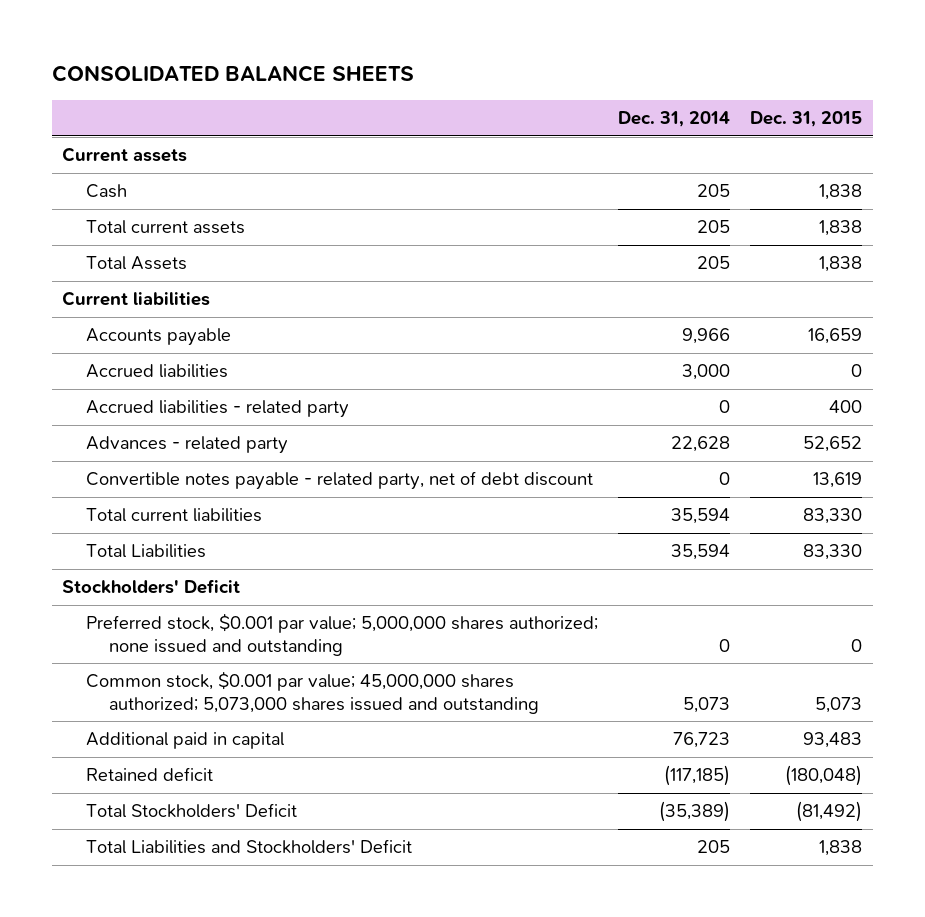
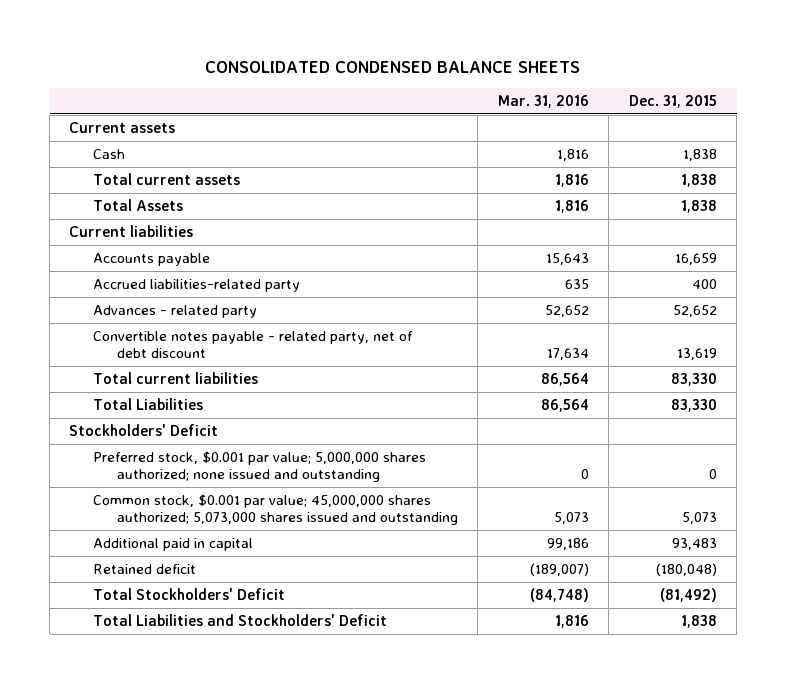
[52,65,415,83] CONSOLIDATED BALANCE SHEETS -> [205,60,581,73] CONSOLIDATED CONDENSED BALANCE SHEETS
[618,110,731,127] Dec. 31, 2014 -> none
none -> [497,95,589,109] Mar. 31, 2016
[85,364,228,379] Accrued liabilities -> none
[85,400,349,419] Accrued liabilities - related party -> [93,279,301,293] Accrued liabilities-related party

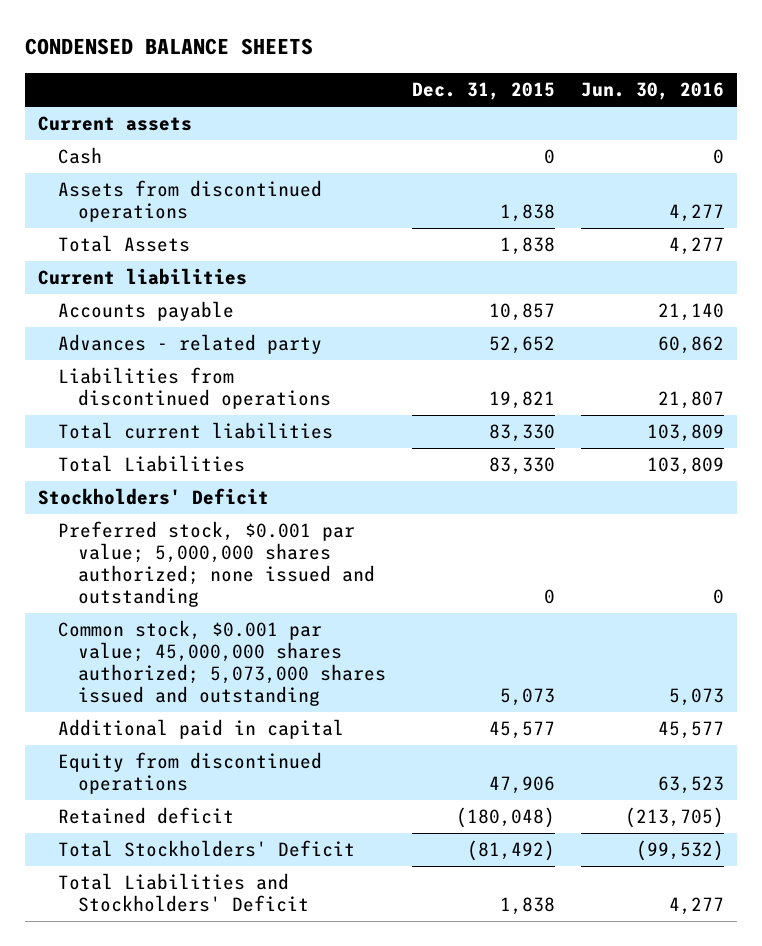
[205,60,581,73] CONSOLIDATED CONDENSED BALANCE SHEETS -> [25,38,314,56] CONDENSED BALANCE SHEETS
[497,95,589,109] Mar. 31, 2016 -> none
none -> [580,82,724,101] Jun. 30, 2016
[682,149,717,162] 1,838 -> [543,149,555,165] 0
[93,173,241,186] Total current assets -> [57,180,322,222] Assets from discontinued operations
[93,279,301,293] Accrued liabilities-related party -> none
[674,253,717,266] 16,659 -> [488,303,555,322] 10,857
[93,331,414,359] Convertible notes payable - related party, net of debt discount -> none
none -> [57,367,331,409] Liabilities from discontinued operations
[671,538,717,551] 93,483 -> [488,721,555,740] 45,577
none -> [57,752,322,794] Equity from discontinued operations

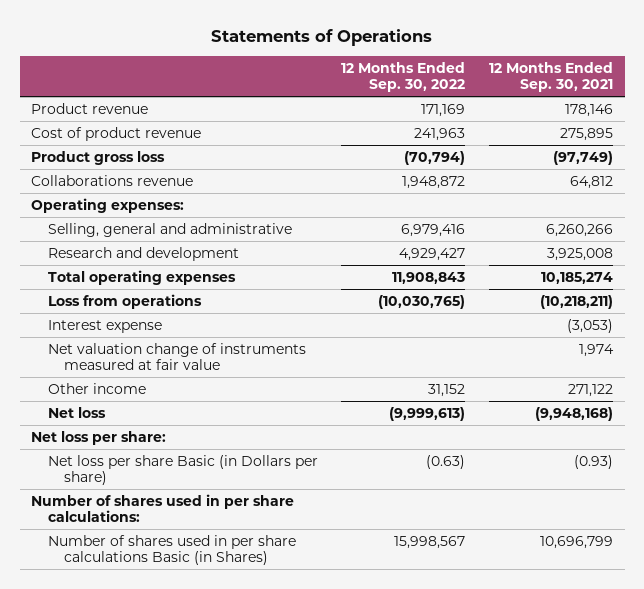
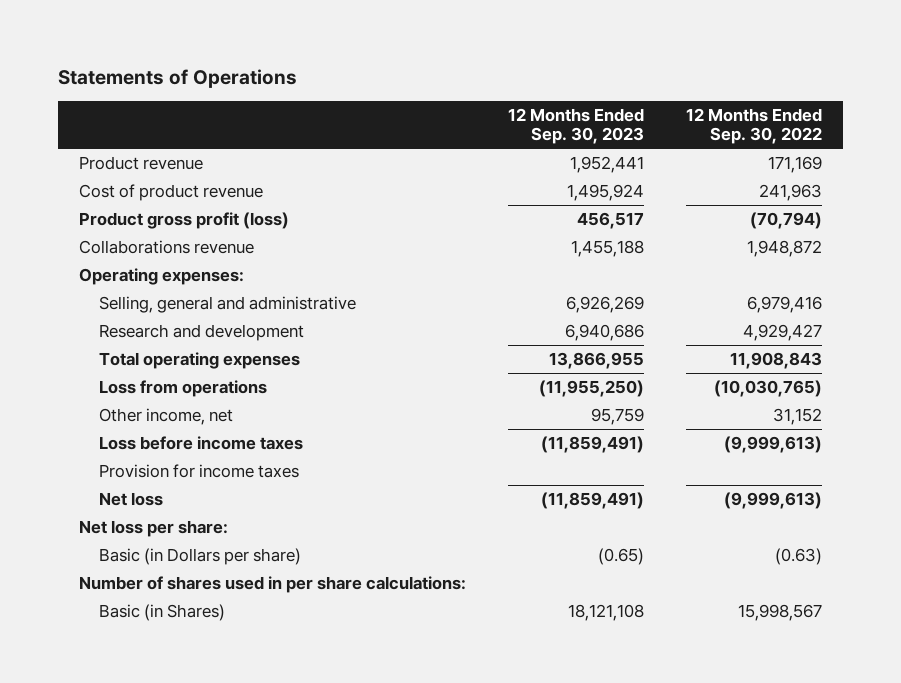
[488,61,613,93] 12 Months Ended Sep. 30, 2021 -> none
none -> [507,107,644,145] 12 Months Ended Sep. 30, 2023
[31,150,166,165] Product gross loss -> [78,211,289,229] Product gross profit (loss)
[47,319,162,333] Interest expense -> none
[47,342,306,371] Net valuation change of instruments measured at fair value -> none
[47,382,146,394] Other income -> [98,407,233,425] Other income, net
none -> [98,435,303,450] Loss before income taxes
none -> [98,463,299,478] Provision for income taxes
[47,454,318,486] Net loss per share Basic (in Dollars per share) -> [98,547,301,565] Basic (in Dollars per share)
[47,534,296,566] Number of shares used in per share calculations Basic (in Shares) -> [98,603,225,621] Basic (in Shares)

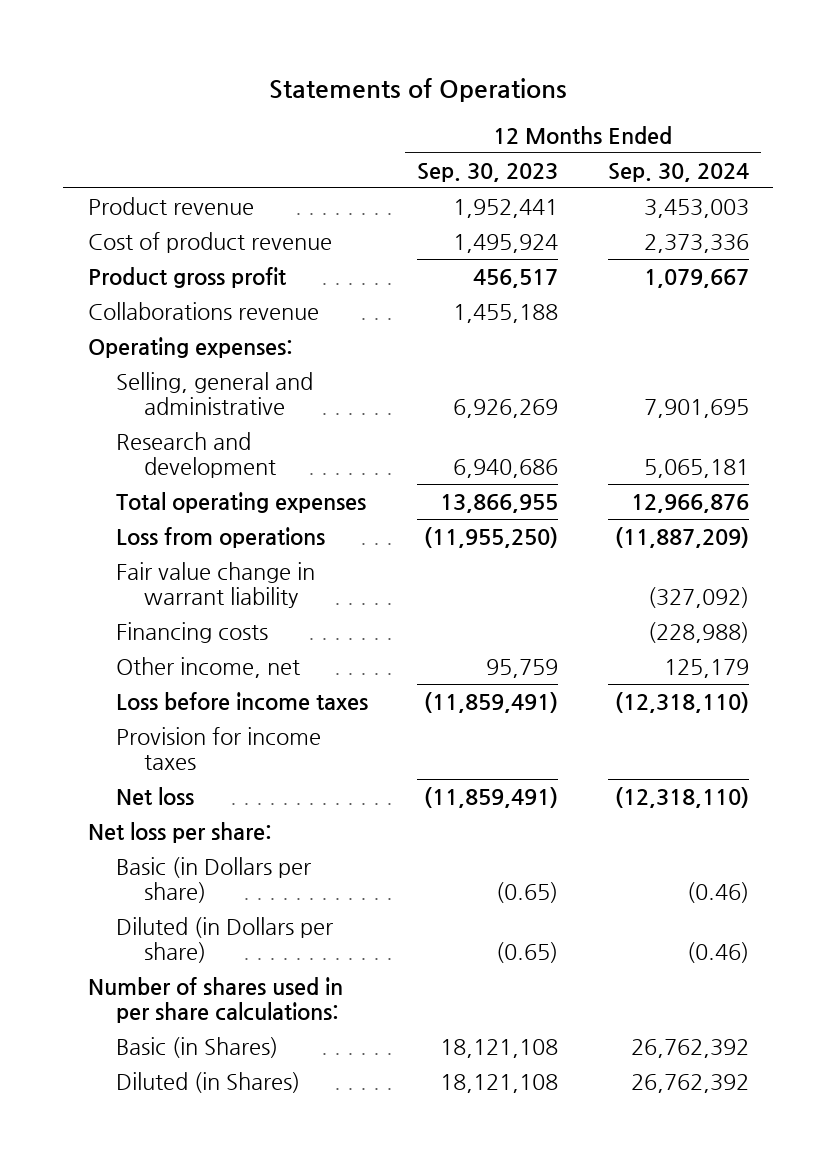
[685,107,822,145] 12 Months Ended Sep. 30, 2022 -> none
none -> [607,162,749,182] Sep. 30, 2024
[78,211,289,229] Product gross profit (loss) -> [87,266,286,288] Product gross profit
none -> [116,561,316,609] Fair value change in warrant liability
none -> [116,621,269,643] Financing costs
none -> [116,916,334,964] Diluted (in Dollars per share)
none -> [116,1071,301,1093] Diluted (in Shares)

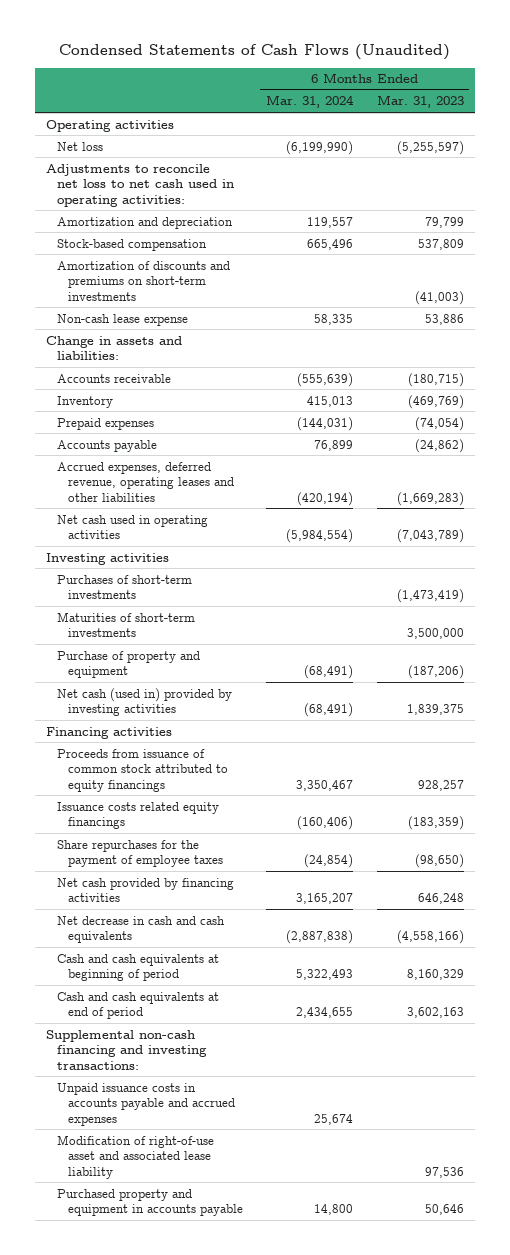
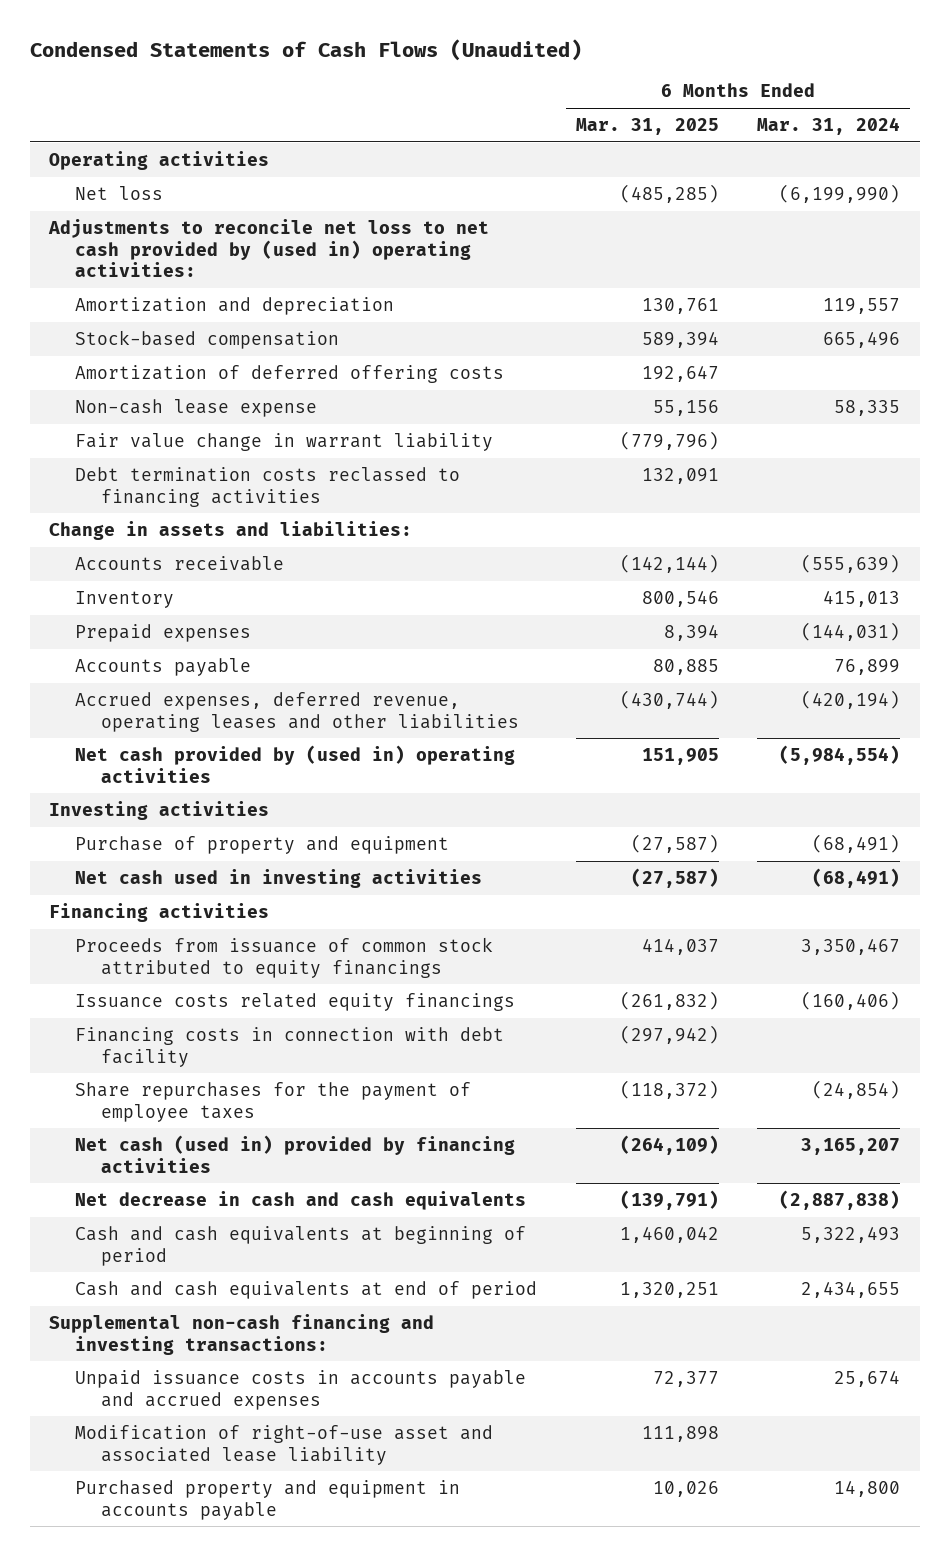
[376,95,464,109] Mar. 31, 2023 -> none
none -> [575,118,719,136] Mar. 31, 2025
[46,163,235,207] Adjustments to reconcile net loss to net cash used in operating activities: -> [48,218,490,278] Adjustments to reconcile net loss to net cash provided by (used in) operating activities:
[57,260,231,301] Amortization of discounts and premiums on short-term investments -> none
none -> [75,364,505,383] Amortization of deferred offering costs
none -> [75,432,494,451] Fair value change in warrant liability
none -> [75,466,461,507] Debt termination costs reclassed to financing activities
[57,514,209,540] Net cash used in operating activities -> [75,744,516,783] Net cash provided by (used in) operating activities
[57,574,193,600] Purchases of short-term investments -> none
[57,611,196,638] Maturities of short-term investments -> none
[57,687,233,717] Net cash (used in) provided by investing activities -> [75,868,483,888] Net cash used in investing activities
none -> [75,1026,505,1067] Financing costs in connection with debt facility
[57,877,235,903] Net cash provided by financing activities -> [75,1134,516,1173] Net cash (used in) provided by financing activities

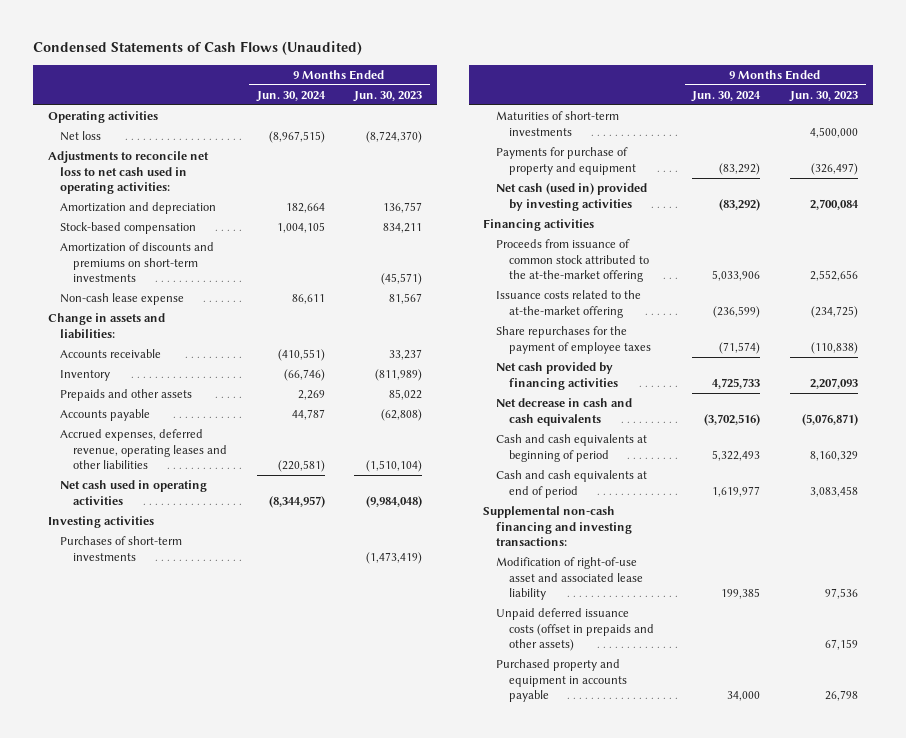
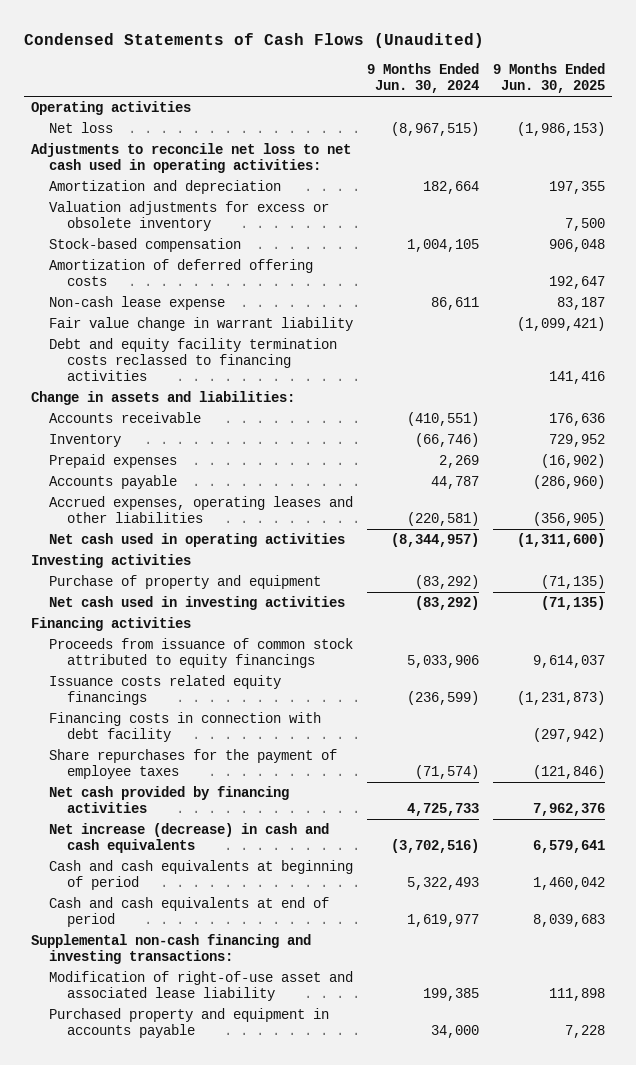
[353,90,423,102] Jun. 30, 2023 -> none
none -> [492,63,605,94] 9 Months Ended Jun. 30, 2025
none -> [48,201,329,232] Valuation adjustments for excess or obsolete inventory
[60,242,215,283] Amortization of discounts and premiums on short-term investments -> none
none -> [48,259,313,287] Amortization of deferred offering costs
none -> [48,317,353,332] Fair value change in warrant liability
none -> [48,338,337,382] Debt and equity facility termination costs reclassed to financing activities
[60,389,193,402] Prepaids and other assets -> [48,454,177,469] Prepaid expenses
[60,429,227,470] Accrued expenses, deferred revenue, operating leases and other liabilities -> [48,496,353,524] Accrued expenses, operating leases and other liabilities
[60,536,183,561] Purchases of short-term investments -> none
[496,111,620,136] Maturities of short-term investments -> none
[496,147,636,175] Payments for purchase of property and equipment -> [48,575,321,590] Purchase of property and equipment
[496,183,648,211] Net cash (used in) provided by investing activities -> [48,596,345,611] Net cash used in investing activities
[496,239,649,283] Proceeds from issuance of common stock attributed to the at-the-market offering -> [48,638,353,669] Proceeds from issuance of common stock attributed to equity financings
[496,290,642,318] Issuance costs related to the at-the-market offering -> [48,675,281,706] Issuance costs related equity financings
none -> [48,712,321,743] Financing costs in connection with debt facility
[496,398,633,426] Net decrease in cash and cash equivalents -> [48,823,329,854] Net increase (decrease) in cash and cash equivalents
[496,608,654,652] Unpaid deferred issuance costs (offset in prepaids and other assets) -> none

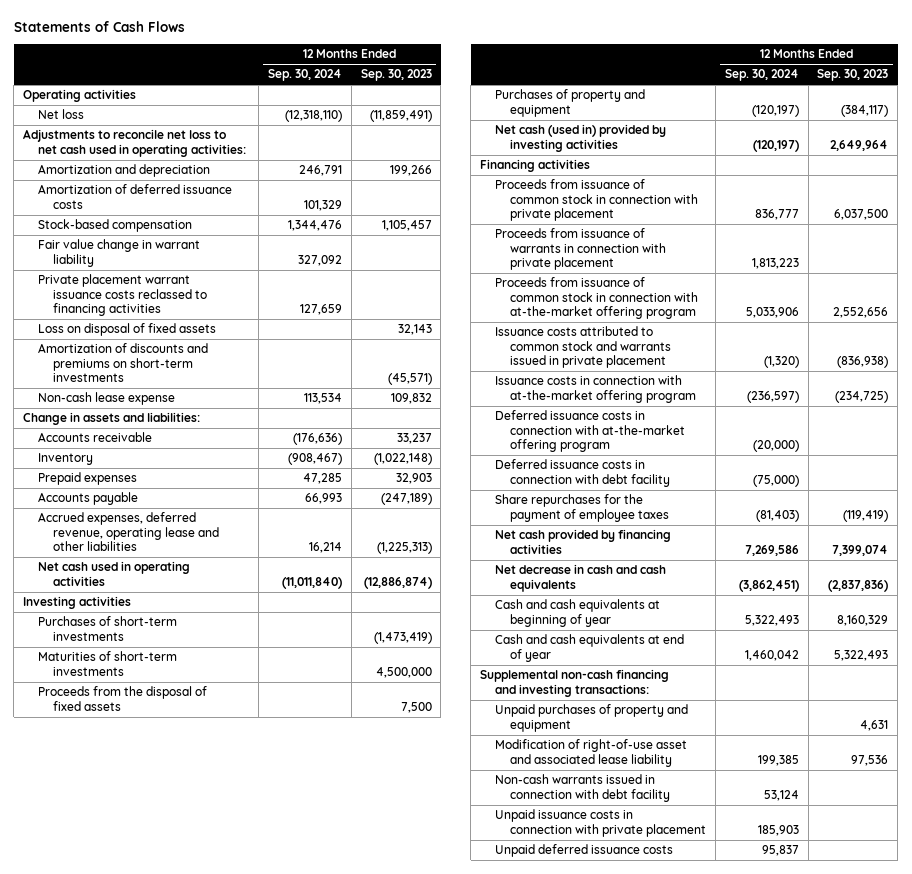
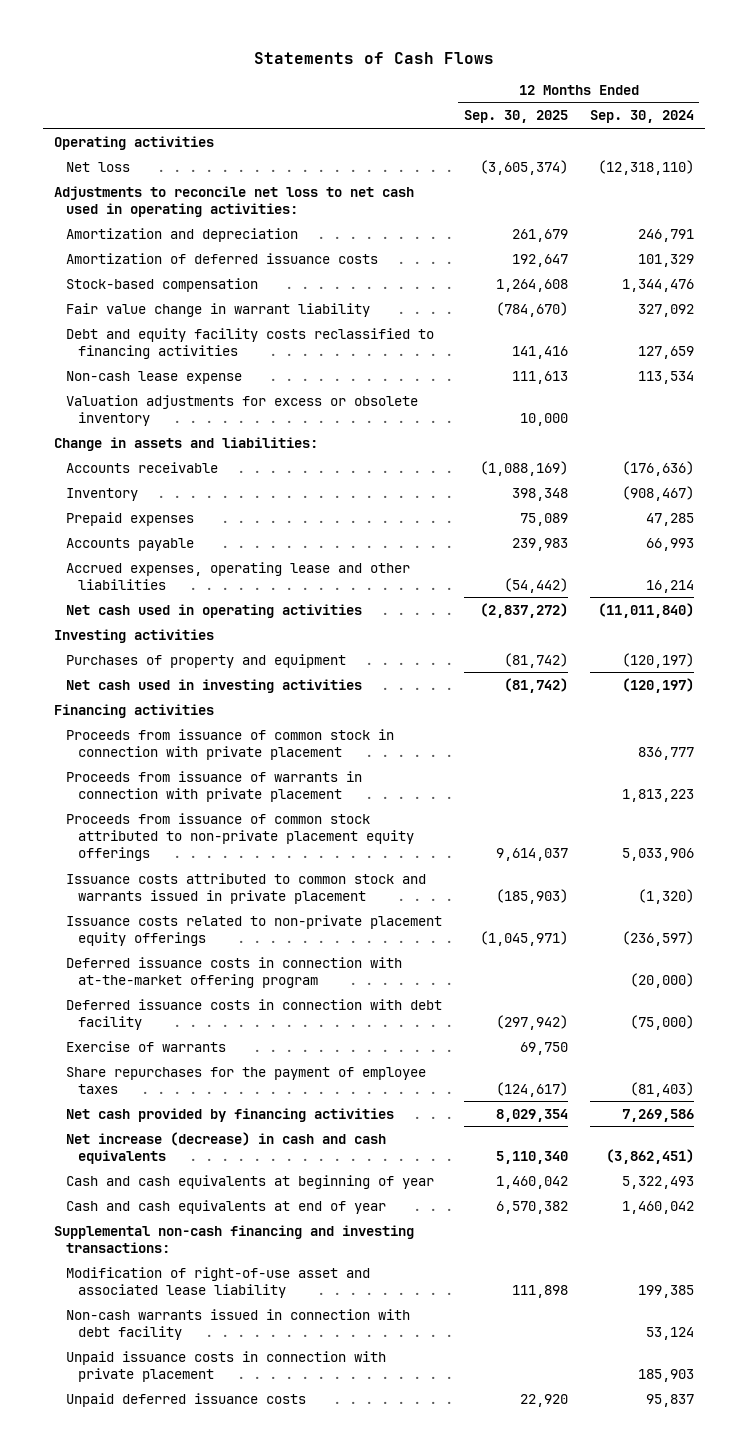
[360,69,432,82] Sep. 30, 2023 -> none
none -> [463,110,568,124] Sep. 30, 2025
[38,323,217,337] Loss on disposal of fixed assets -> none
[38,343,209,383] Amortization of discounts and premiums on short-term investments -> none
[38,274,208,317] Private placement warrant issuance costs reclassed to financing activities -> [65,327,434,359] Debt and equity facility costs reclassified to financing activities
none -> [65,394,418,426] Valuation adjustments for excess or obsolete inventory
[38,512,220,552] Accrued expenses, deferred revenue, operating lease and other liabilities -> [65,561,410,590] Accrued expenses, operating lease and other liabilities
[38,616,178,641] Purchases of short-term investments -> none
[38,651,178,676] Maturities of short-term investments -> none
[38,686,208,711] Proceeds from the disposal of fixed assets -> none
[495,124,667,152] Net cash (used in) provided by investing activities -> [65,678,362,693] Net cash used in investing activities
[495,277,699,320] Proceeds from issuance of common stock in connection with at-the-market offering program -> [65,812,414,862] Proceeds from issuance of common stock attributed to non-private placement equity offerings
[495,375,697,403] Issuance costs in connection with at-the-market offering program -> [65,914,442,946] Issuance costs related to non-private placement equity offerings
none -> [65,1040,226,1052] Exercise of warrants
[495,564,667,592] Net decrease in cash and cash equivalents -> [65,1131,386,1164] Net increase (decrease) in cash and cash equivalents
[495,704,689,732] Unpaid purchases of property and equipment -> none

